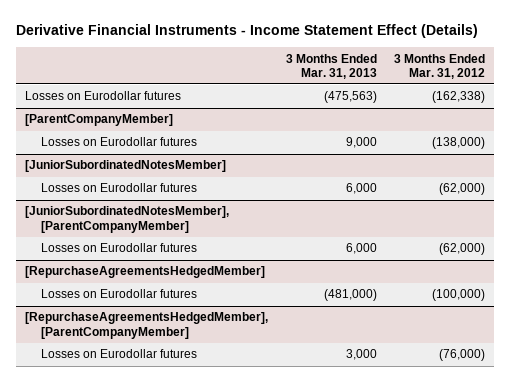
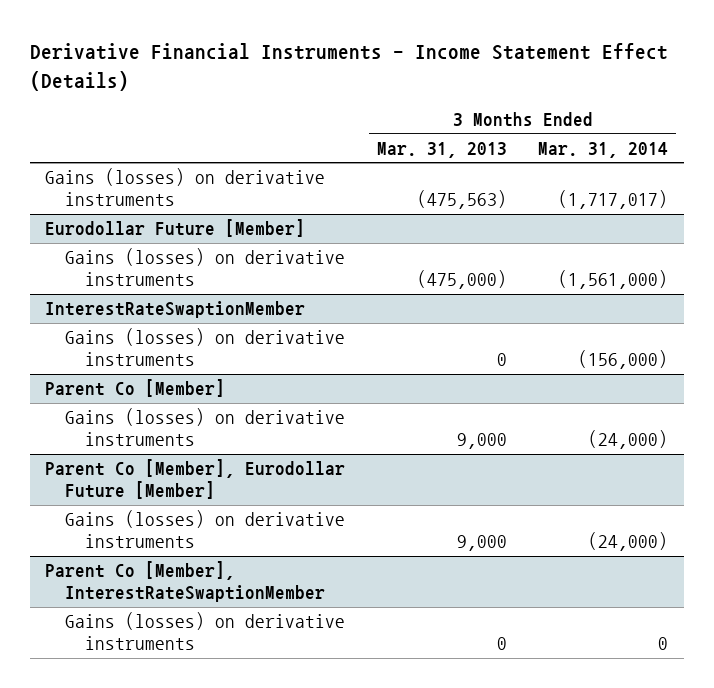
[393,53,485,79] 3 Months Ended Mar. 31, 2012 -> none
none -> [538,141,669,158] Mar. 31, 2014
[25,114,174,127] [ParentCompanyMember] -> none
[25,160,227,173] [JuniorSubordinatedNotesMember] -> none
[25,206,230,233] [JuniorSubordinatedNotesMember], [ParentCompanyMember] -> none
[25,266,266,279] [RepurchaseAgreementsHedgedMember] -> none
[25,312,269,339] [RepurchaseAgreementsHedgedMember], [ParentCompanyMember] -> none
[25,91,182,101] Losses on Eurodollar futures -> [45,168,326,207] Gains (losses) on derivative instruments
none -> [45,219,306,238] Eurodollar Future [Member]
[40,137,197,147] Losses on Eurodollar futures -> [65,248,346,287] Gains (losses) on derivative instruments
[345,137,377,149] 9,000 -> [416,270,507,290] (475,000)
none -> [45,301,306,319] InterestRateSwaptionMember
[40,183,197,193] Losses on Eurodollar futures -> [65,328,346,367] Gains (losses) on derivative instruments
[345,183,377,195] 6,000 -> [496,353,507,367] 0
none -> [45,379,226,398] Parent Co [Member]
[40,243,197,253] Losses on Eurodollar futures -> [65,408,346,447] Gains (losses) on derivative instruments
[345,243,377,255] 6,000 -> [456,433,507,450] 9,000
none -> [45,459,346,500] Parent Co [Member], Eurodollar Future [Member]
[40,289,197,299] Losses on Eurodollar futures -> [65,510,346,549] Gains (losses) on derivative instruments
[323,289,377,302] (481,000) -> [456,535,507,552] 9,000
none -> [45,561,326,603] Parent Co [Member], InterestRateSwaptionMember
[40,349,197,359] Losses on Eurodollar futures -> [65,612,346,651] Gains (losses) on derivative instruments
[345,349,377,361] 3,000 -> [496,637,507,651] 0

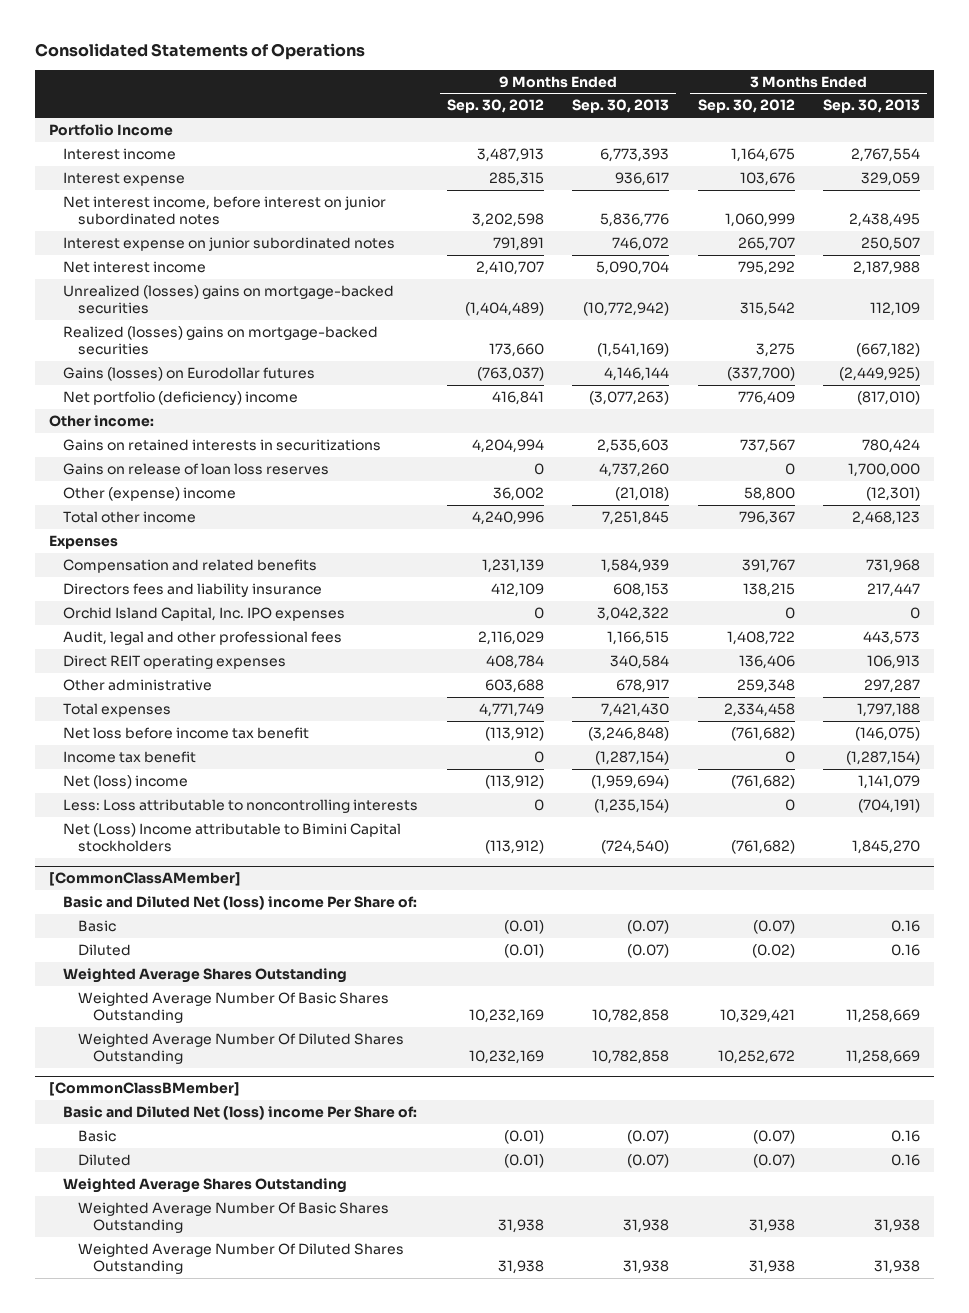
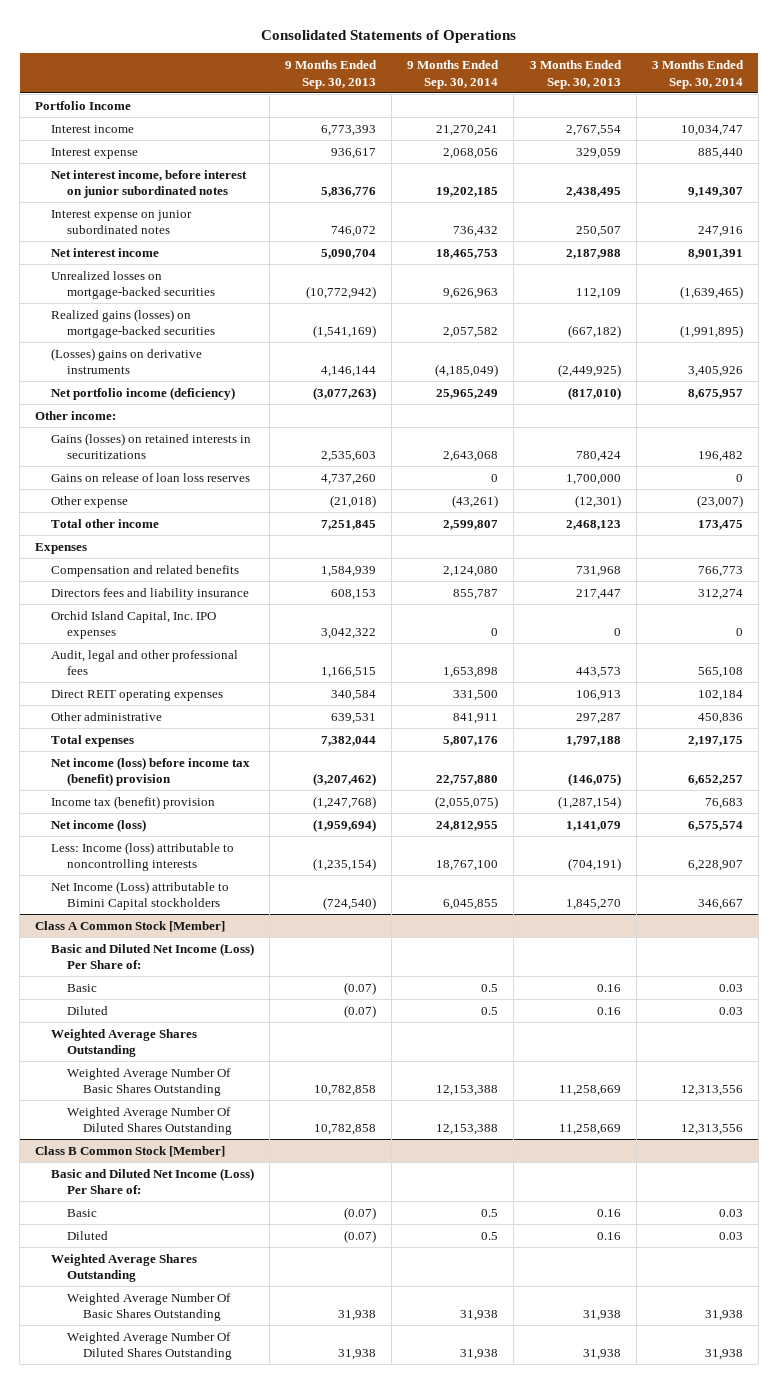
[446,99,544,114] Sep. 30, 2012 -> none
[697,99,795,114] Sep. 30, 2012 -> none
none -> [407,59,500,89] 9 Months Ended Sep. 30, 2014
none -> [651,59,744,89] 3 Months Ended Sep. 30, 2014
[63,284,395,315] Unrealized (losses) gains on mortgage-backed securities -> [51,270,216,300] Unrealized losses on mortgage-backed securities
[63,325,379,356] Realized (losses) gains on mortgage-backed securities -> [51,308,216,339] Realized gains (losses) on mortgage-backed securities
[63,366,316,381] Gains (losses) on Eurodollar futures -> [51,347,203,375] (Losses) gains on derivative instruments
[63,390,299,405] Net portfolio (deficiency) income -> [51,386,236,400] Net portfolio income (deficiency)
[63,438,382,451] Gains on retained interests in securitizations -> [51,432,252,460] Gains (losses) on retained interests in securitizations
[63,486,237,501] Other (expense) income -> [51,495,129,508] Other expense
[48,872,241,887] [CommonClassAMember] -> none
[616,678,670,693] 678,917 -> [331,712,377,724] 639,531
[601,702,670,717] 7,421,430 -> [321,735,377,746] 7,382,044
[63,726,310,739] Net loss before income tax benefit -> [51,756,251,787] Net income (loss) before income tax (benefit) provision
[588,726,670,741] (3,246,848) -> [313,773,377,787] (3,207,462)
[63,750,197,763] Income tax benefit -> [51,795,216,809] Income tax (benefit) provision
[595,750,670,765] (1,287,154) -> [313,795,377,809] (1,247,768)
[63,774,189,789] Net (loss) income -> [51,818,147,832] Net income (loss)
[63,798,419,813] Less: Loss attributable to noncontrolling interests -> [51,841,235,872] Less: Income (loss) attributable to noncontrolling interests
[63,822,402,853] Net (Loss) Income attributable to Bimini Capital stockholders -> [51,880,230,911] Net Income (Loss) attributable to Bimini Capital stockholders
none -> [35,920,226,932] Class A Common Stock [Member]
[63,895,418,910] Basic and Diluted Net (loss) income Per Share of: -> [51,942,255,970] Basic and Diluted Net Income (Loss) Per Share of:
[48,1082,240,1097] [CommonClassBMember] -> none
none -> [35,1145,226,1157] Class B Common Stock [Member]
[63,1105,418,1120] Basic and Diluted Net (loss) income Per Share of: -> [51,1167,255,1195] Basic and Diluted Net Income (Loss) Per Share of:

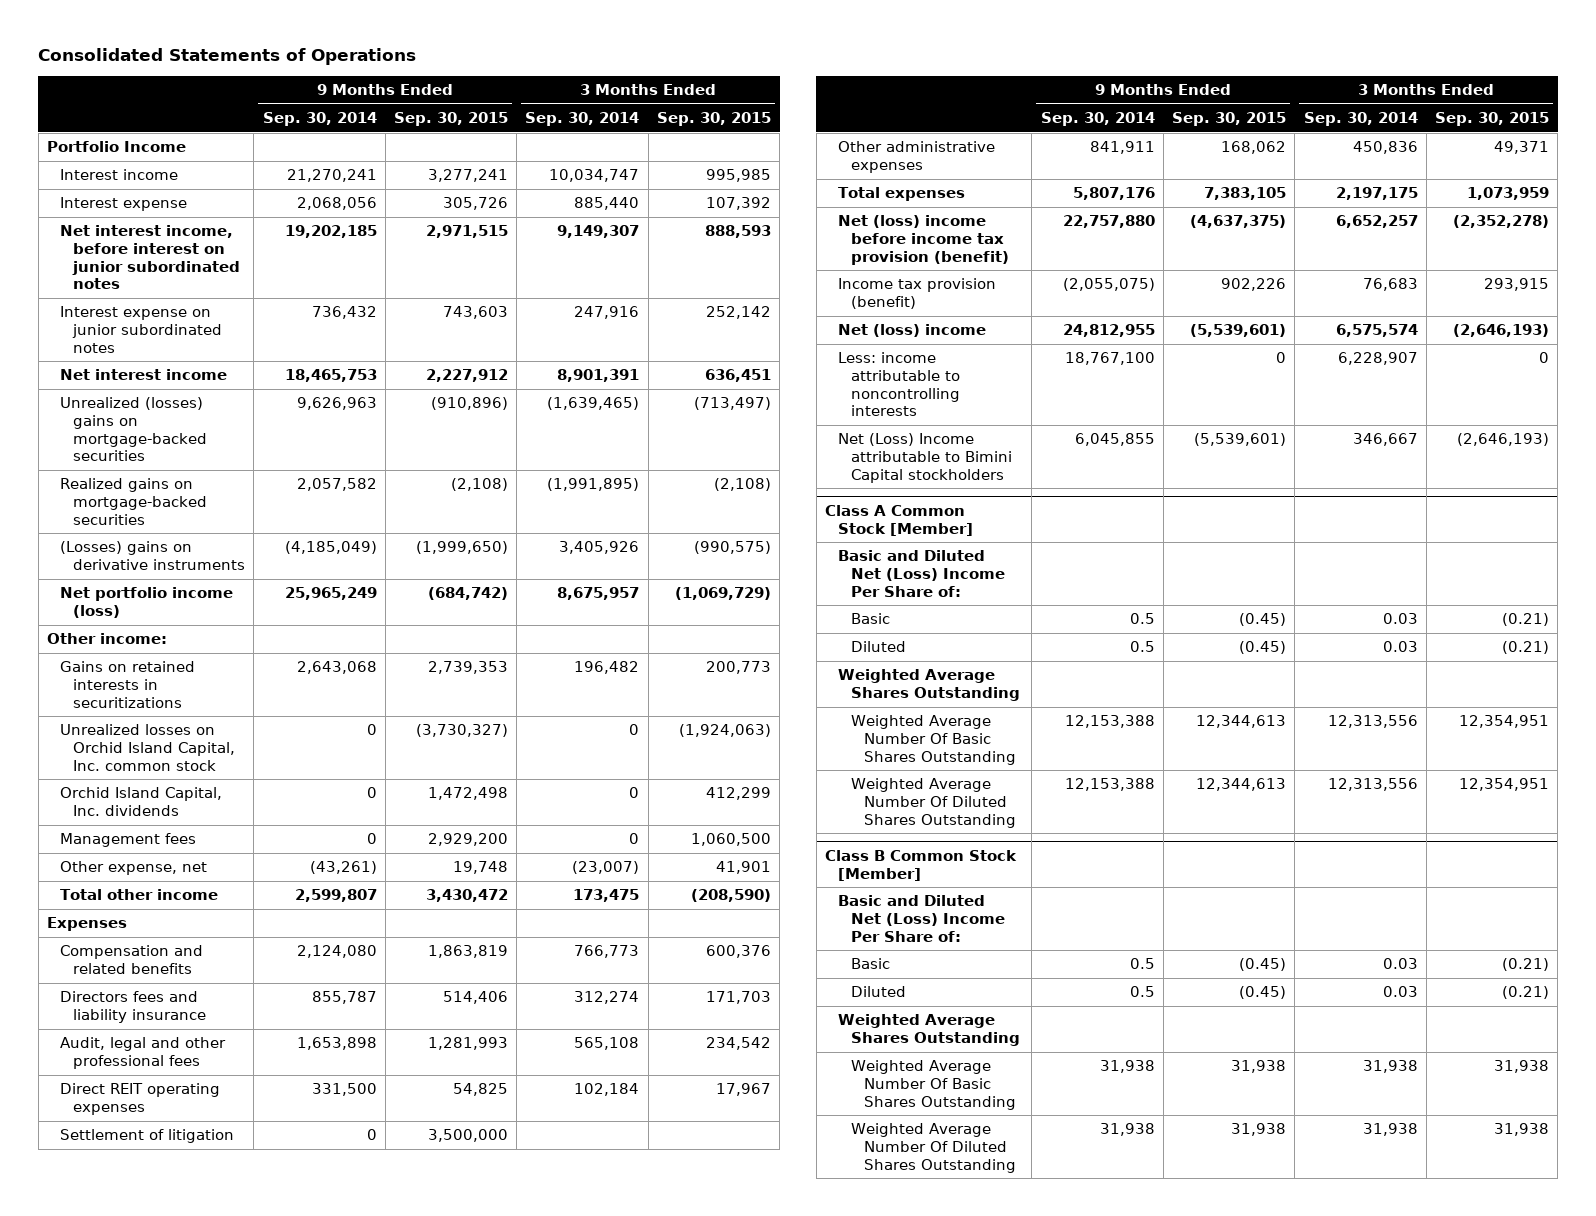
[285,59,378,89] 9 Months Ended Sep. 30, 2013 -> none
[529,59,622,89] 3 Months Ended Sep. 30, 2013 -> none
none -> [394,112,509,127] Sep. 30, 2015
none -> [656,112,771,127] Sep. 30, 2015
[51,270,216,300] Unrealized losses on mortgage-backed securities -> [60,397,208,462] Unrealized (losses) gains on mortgage-backed securities
[51,308,216,339] Realized gains (losses) on mortgage-backed securities -> [60,478,208,525] Realized gains on mortgage-backed securities
[51,386,236,400] Net portfolio income (deficiency) -> [60,587,234,619] Net portfolio income (loss)
[51,472,251,482] Gains on release of loan loss reserves -> none
[51,432,252,460] Gains (losses) on retained interests in securitizations -> [60,661,196,708] Gains on retained interests in securitizations
none -> [60,724,236,771] Unrealized losses on Orchid Island Capital, Inc. common stock
none -> [60,787,223,817] Orchid Island Capital, Inc. dividends
none -> [60,833,197,848] Management fees
[51,495,129,508] Other expense -> [60,861,208,876] Other expense, net
[51,610,217,640] Orchid Island Capital, Inc. IPO expenses -> none
none -> [60,1129,235,1144] Settlement of litigation
[51,711,163,721] Other administrative -> [838,141,996,174] Other administrative expenses
[51,756,251,787] Net income (loss) before income tax (benefit) provision -> [838,215,1010,265] Net (loss) income before income tax provision (benefit)
[51,795,216,809] Income tax (benefit) provision -> [838,278,997,310] Income tax provision (benefit)
[51,818,147,832] Net income (loss) -> [838,324,987,338] Net (loss) income
[51,841,235,872] Less: Income (loss) attributable to noncontrolling interests -> [838,352,961,417] Less: income attributable to noncontrolling interests
[51,880,230,911] Net Income (Loss) attributable to Bimini Capital stockholders -> [838,433,1013,483] Net (Loss) Income attributable to Bimini Capital stockholders
[51,942,255,970] Basic and Diluted Net Income (Loss) Per Share of: -> [838,550,1006,597] Basic and Diluted Net (Loss) Income Per Share of:
[51,1167,255,1195] Basic and Diluted Net Income (Loss) Per Share of: -> [838,895,1006,942] Basic and Diluted Net (Loss) Income Per Share of:

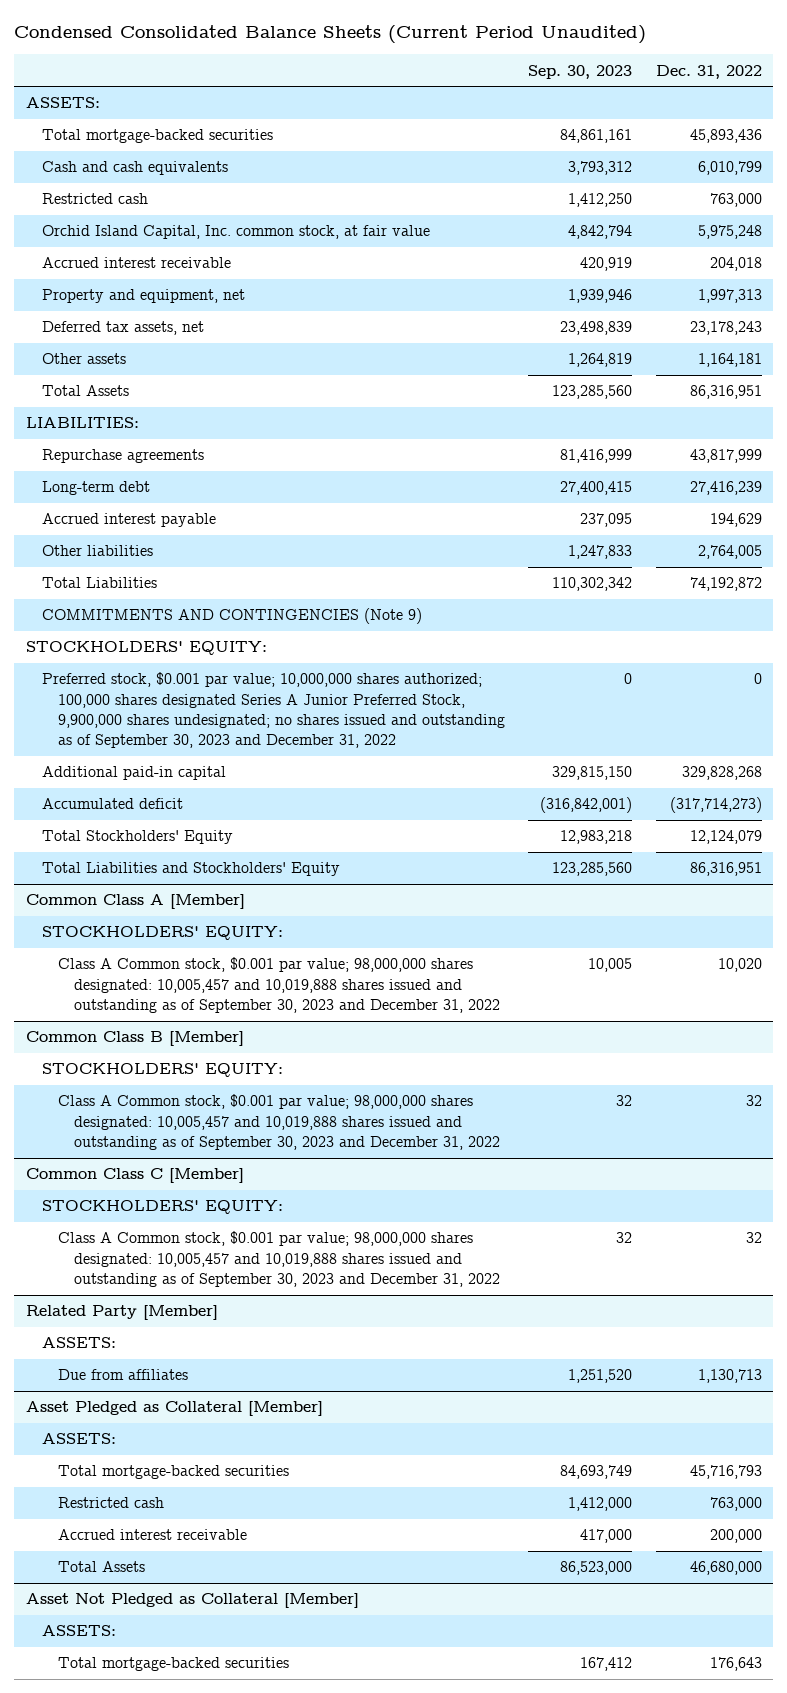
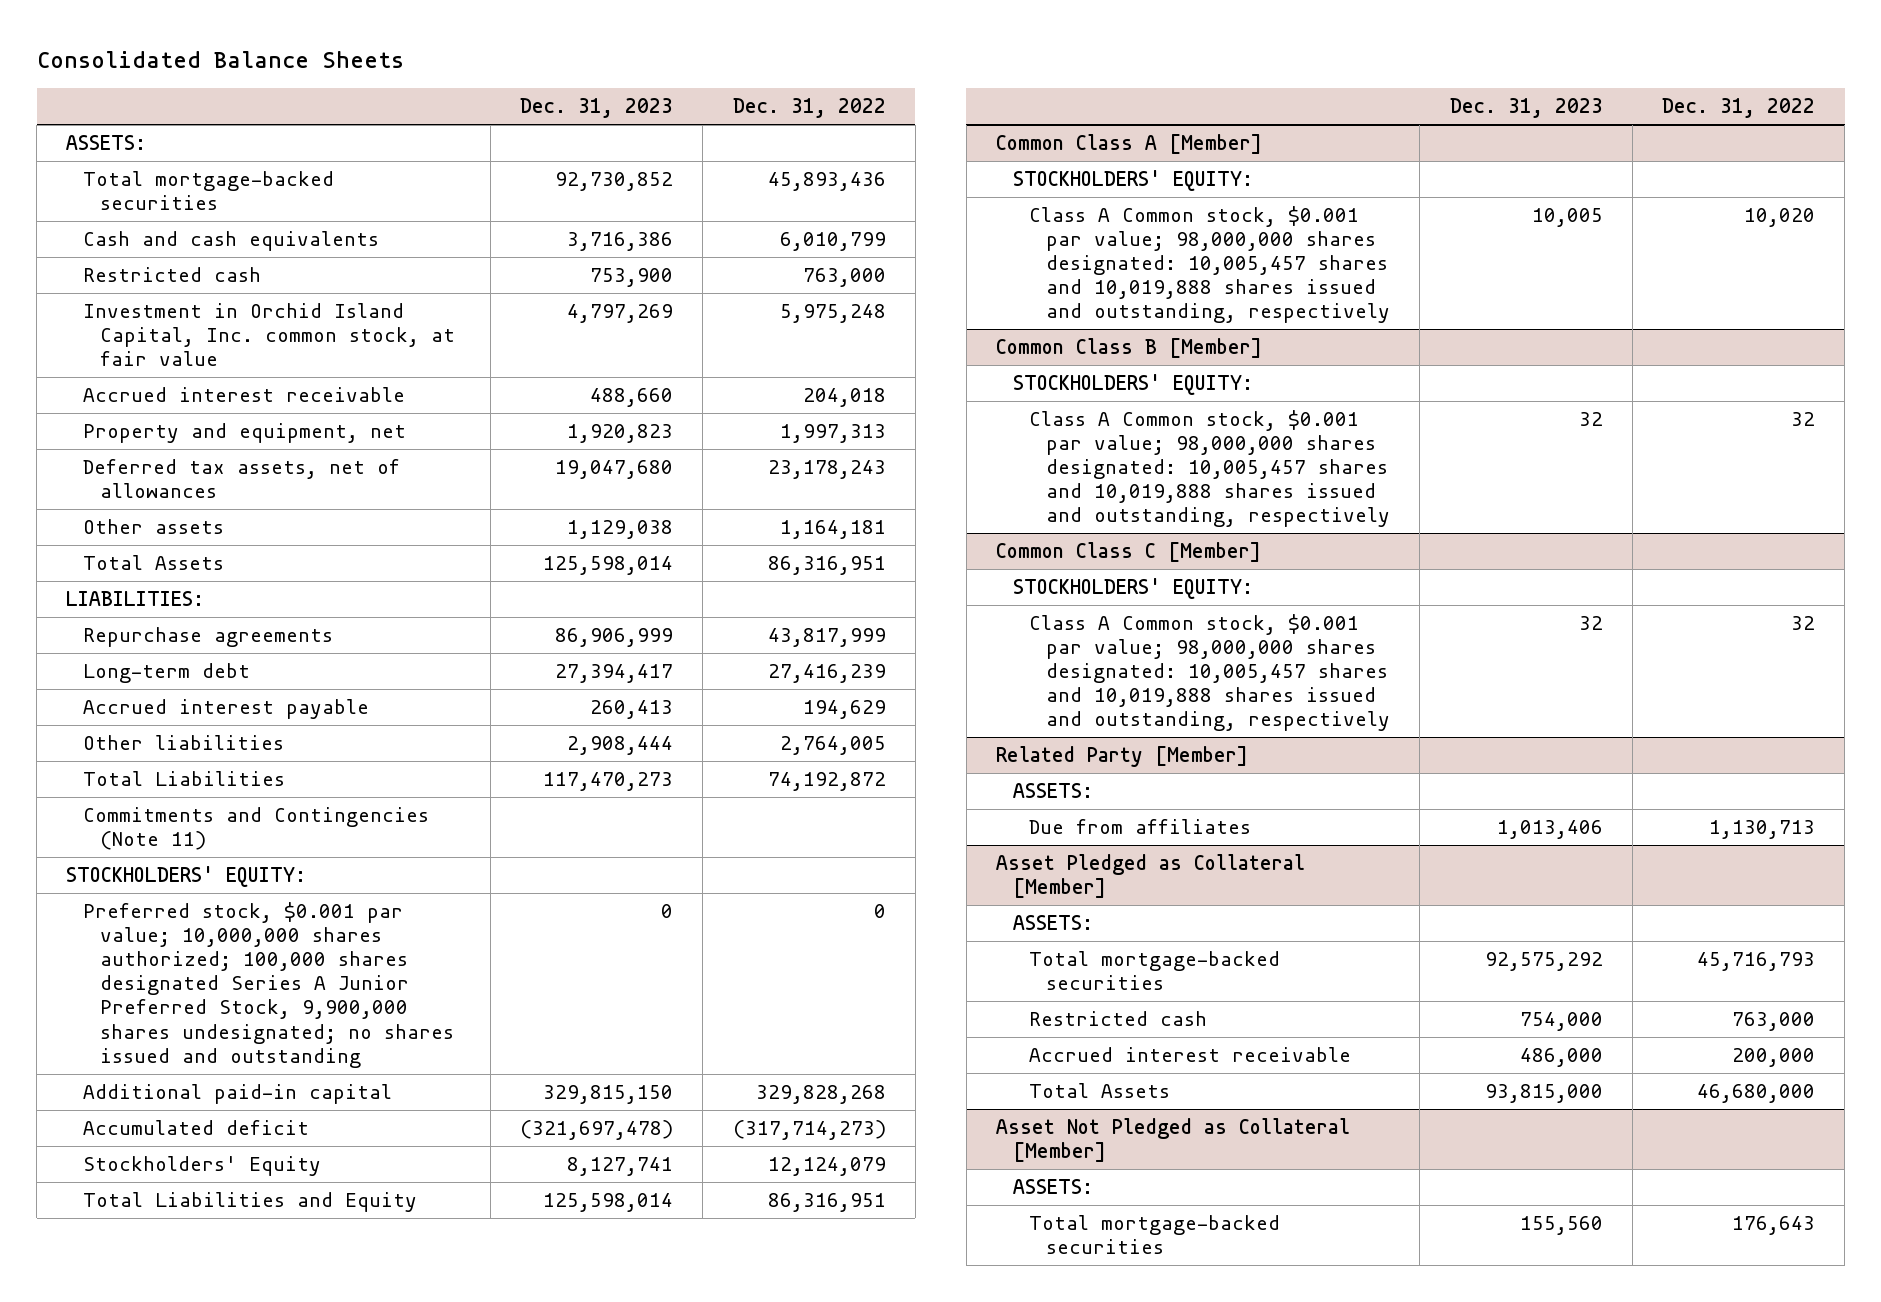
[13,25,646,45] Condensed Consolidated Balance Sheets (Current Period Unaudited) -> [36,51,404,69] Consolidated Balance Sheets
[528,64,633,79] Sep. 30, 2023 -> none
none -> [519,98,673,119] Dec. 31, 2023
[41,225,430,240] Orchid Island Capital, Inc. common stock, at fair value -> [83,302,455,367] Investment in Orchid Island Capital, Inc. common stock, at fair value
[41,321,204,336] Deferred tax assets, net -> [83,458,401,499] Deferred tax assets, net of allowances
[41,608,422,625] COMMITMENTS AND CONTINGENCIES (Note 9) -> [83,806,430,851] Commitments and Contingencies (Note 11)
[41,672,506,749] Preferred stock, $0.001 par value; 10,000,000 shares authorized; 100,000 shares designated Series A Junior Preferred Stock, 9,900,000 shares undesignated; no shares issued and outstanding as of September 30, 2023 and December 31, 2022 -> [83,901,454,1068] Preferred stock, $0.001 par value; 10,000,000 shares authorized; 100,000 shares designated Series A Junior Preferred Stock, 9,900,000 shares undesignated; no shares issued and outstanding
[41,830,233,845] Total Stockholders' Equity -> [83,1155,322,1176] Stockholders' Equity
[41,862,340,877] Total Liabilities and Stockholders' Equity -> [83,1191,418,1212] Total Liabilities and Equity
[58,957,501,1013] Class A Common stock, $0.001 par value; 98,000,000 shares designated: 10,005,457 and 10,019,888 shares issued and outstanding as of September 30, 2023 and December 31, 2022 -> [1029,205,1390,324] Class A Common stock, $0.001 par value; 98,000,000 shares designated: 10,005,457 shares and 10,019,888 shares issued and outstanding, respectively
[58,1094,501,1150] Class A Common stock, $0.001 par value; 98,000,000 shares designated: 10,005,457 and 10,019,888 shares issued and outstanding as of September 30, 2023 and December 31, 2022 -> [1029,409,1390,528] Class A Common stock, $0.001 par value; 98,000,000 shares designated: 10,005,457 shares and 10,019,888 shares issued and outstanding, respectively
[58,1231,501,1287] Class A Common stock, $0.001 par value; 98,000,000 shares designated: 10,005,457 and 10,019,888 shares issued and outstanding as of September 30, 2023 and December 31, 2022 -> [1029,613,1390,732] Class A Common stock, $0.001 par value; 98,000,000 shares designated: 10,005,457 shares and 10,019,888 shares issued and outstanding, respectively

